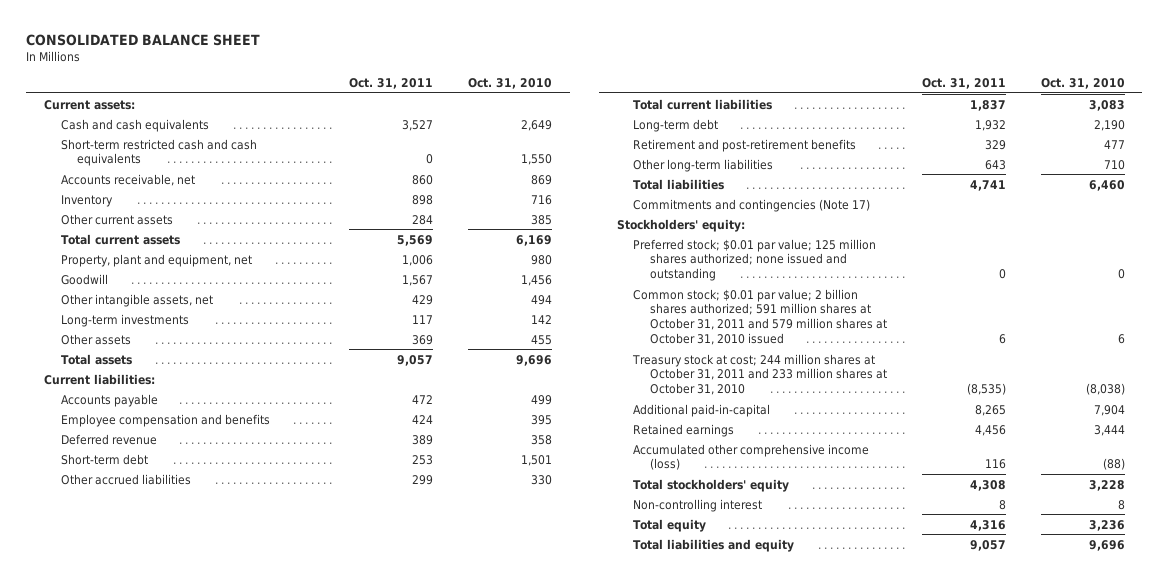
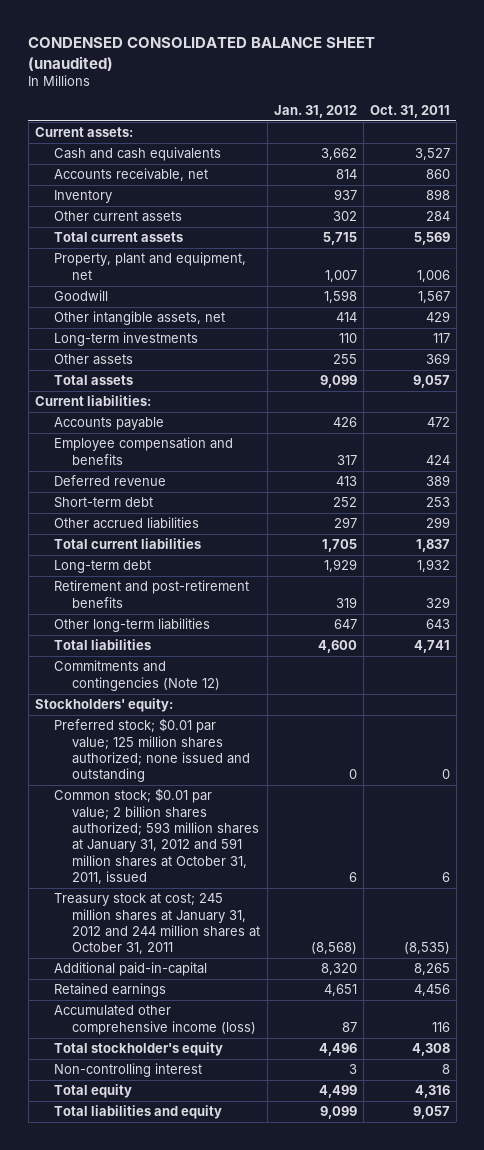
[26,33,261,46] CONSOLIDATED BALANCE SHEET -> [28,37,376,71] CONDENSED CONSOLIDATED BALANCE SHEET (unaudited)
[468,78,553,90] Oct. 31, 2010 -> none
none -> [273,104,357,118] Jan. 31, 2012
[60,138,257,167] Short-term restricted cash and cash equivalents -> none
[633,198,871,212] Commitments and contingencies (Note 17) -> [53,660,221,691] Commitments and contingencies (Note 12)
[633,288,888,346] Common stock; $0.01 par value; 2 billion shares authorized; 591 million shares at October 31, 2011 and 579 million shares at October 31, 2010 issued -> [53,788,260,885] Common stock; $0.01 par value; 2 billion shares authorized; 593 million shares at January 31, 2012 and 591 million shares at October 31, 2011, issued
[632,353,888,396] Treasury stock at cost; 244 million shares at October 31, 2011 and 233 million shares at October 31, 2010 -> [53,893,261,955] Treasury stock at cost; 245 million shares at January 31, 2012 and 244 million shares at October 31, 2011
[633,478,790,492] Total stockholders' equity -> [53,1042,223,1057] Total stockholder's equity

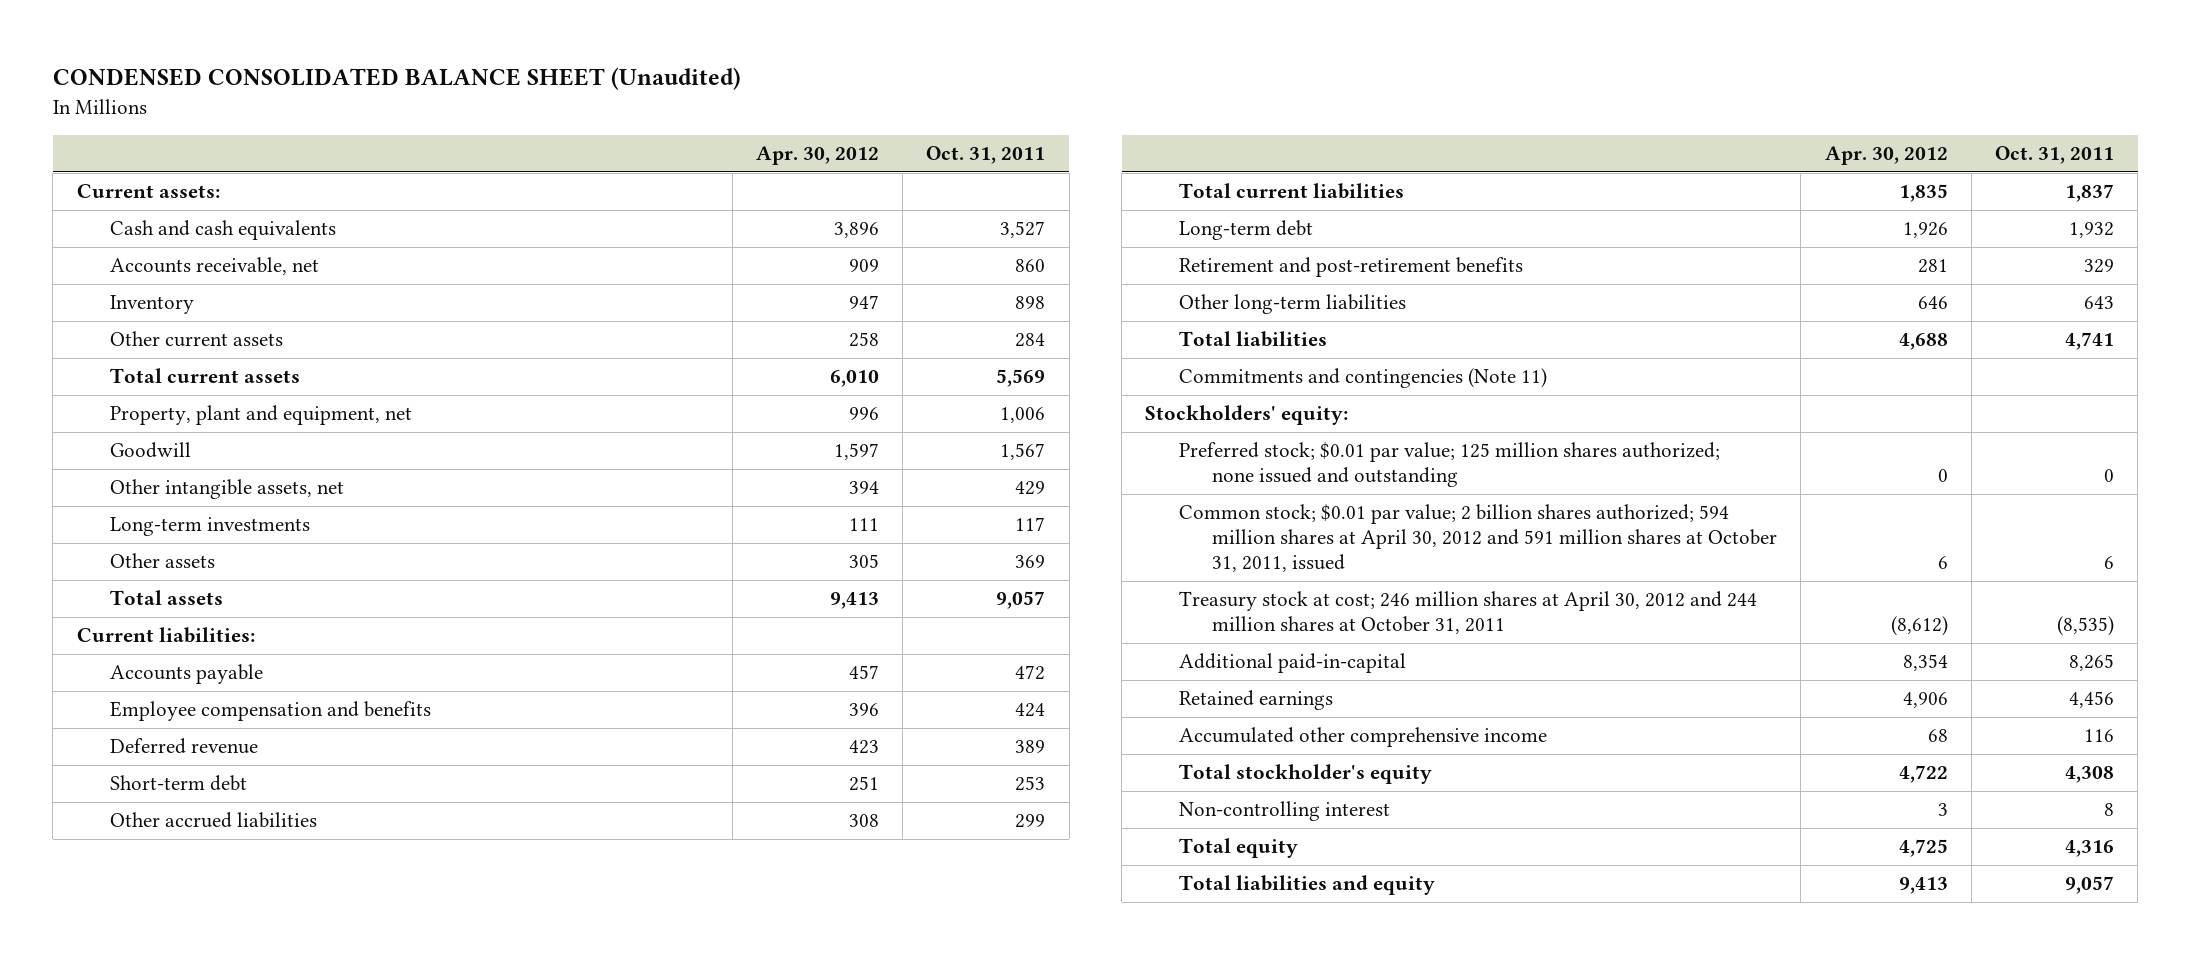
[28,37,376,71] CONDENSED CONSOLIDATED BALANCE SHEET (unaudited) -> [52,67,741,91] CONDENSED CONSOLIDATED BALANCE SHEET (Unaudited)
[273,104,357,118] Jan. 31, 2012 -> none
none -> [755,146,879,166] Apr. 30, 2012
[53,660,221,691] Commitments and contingencies (Note 12) -> [1178,368,1547,389] Commitments and contingencies (Note 11)
[53,788,260,885] Common stock; $0.01 par value; 2 billion shares authorized; 593 million shares at January 31, 2012 and 591 million shares at October 31, 2011, issued -> [1178,504,1778,573] Common stock; $0.01 par value; 2 billion shares authorized; 594 million shares at April 30, 2012 and 591 million shares at October 31, 2011, issued
[53,893,261,955] Treasury stock at cost; 245 million shares at January 31, 2012 and 244 million shares at October 31, 2011 -> [1178,591,1757,635] Treasury stock at cost; 246 million shares at April 30, 2012 and 244 million shares at October 31, 2011
[53,1005,257,1035] Accumulated other comprehensive income (loss) -> [1178,727,1547,748] Accumulated other comprehensive income

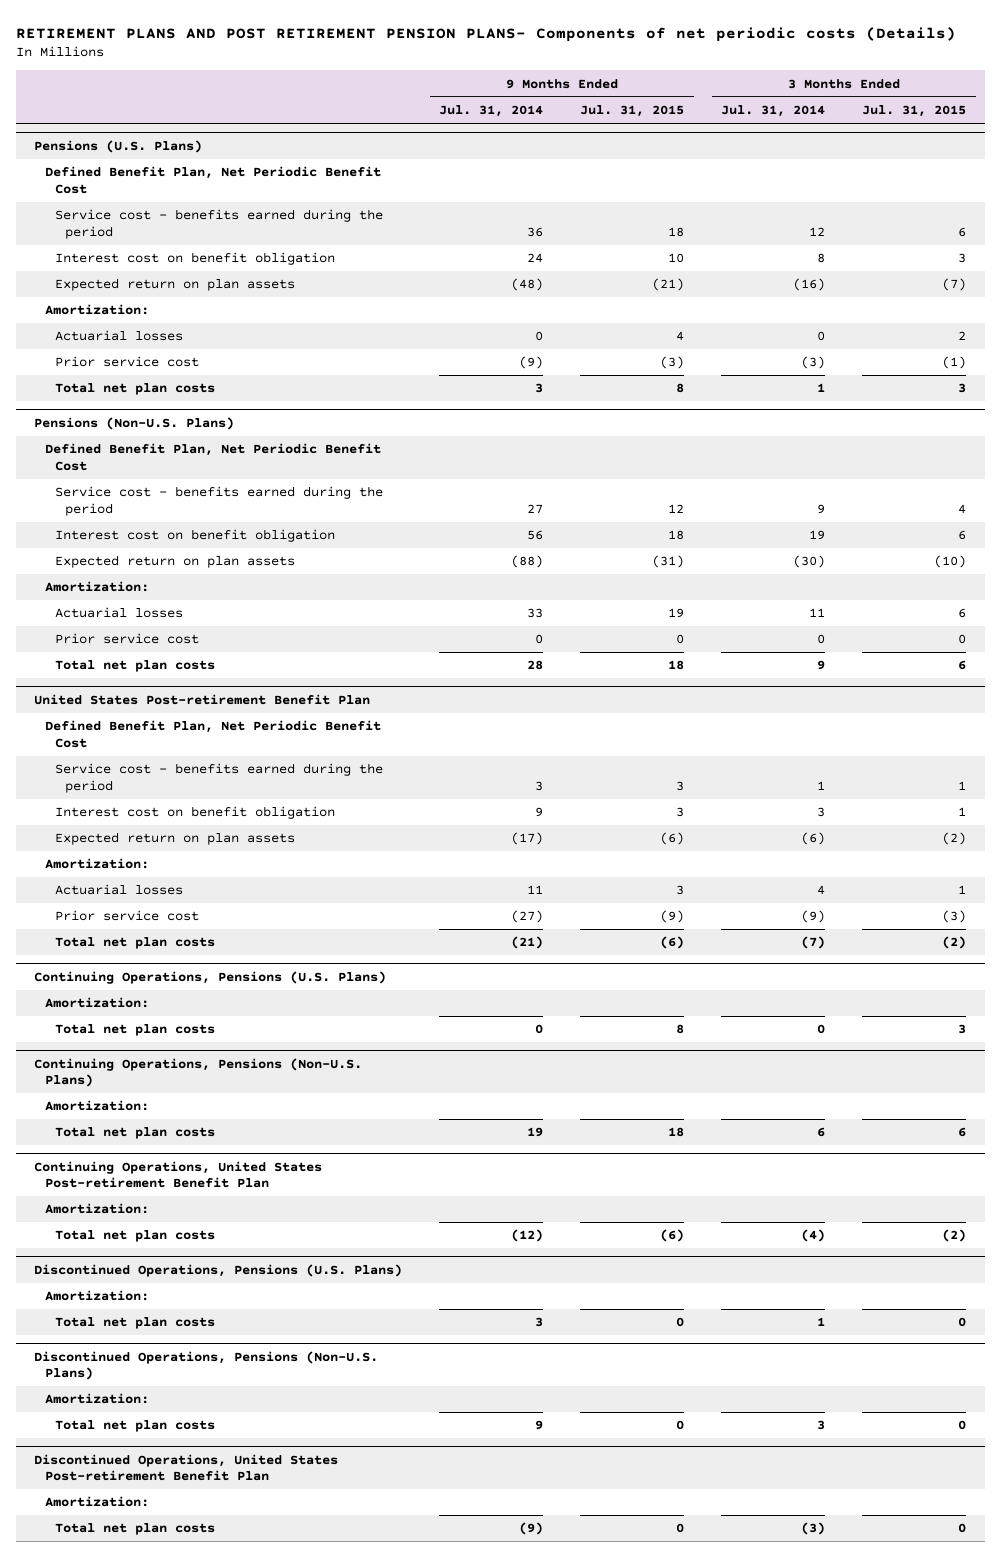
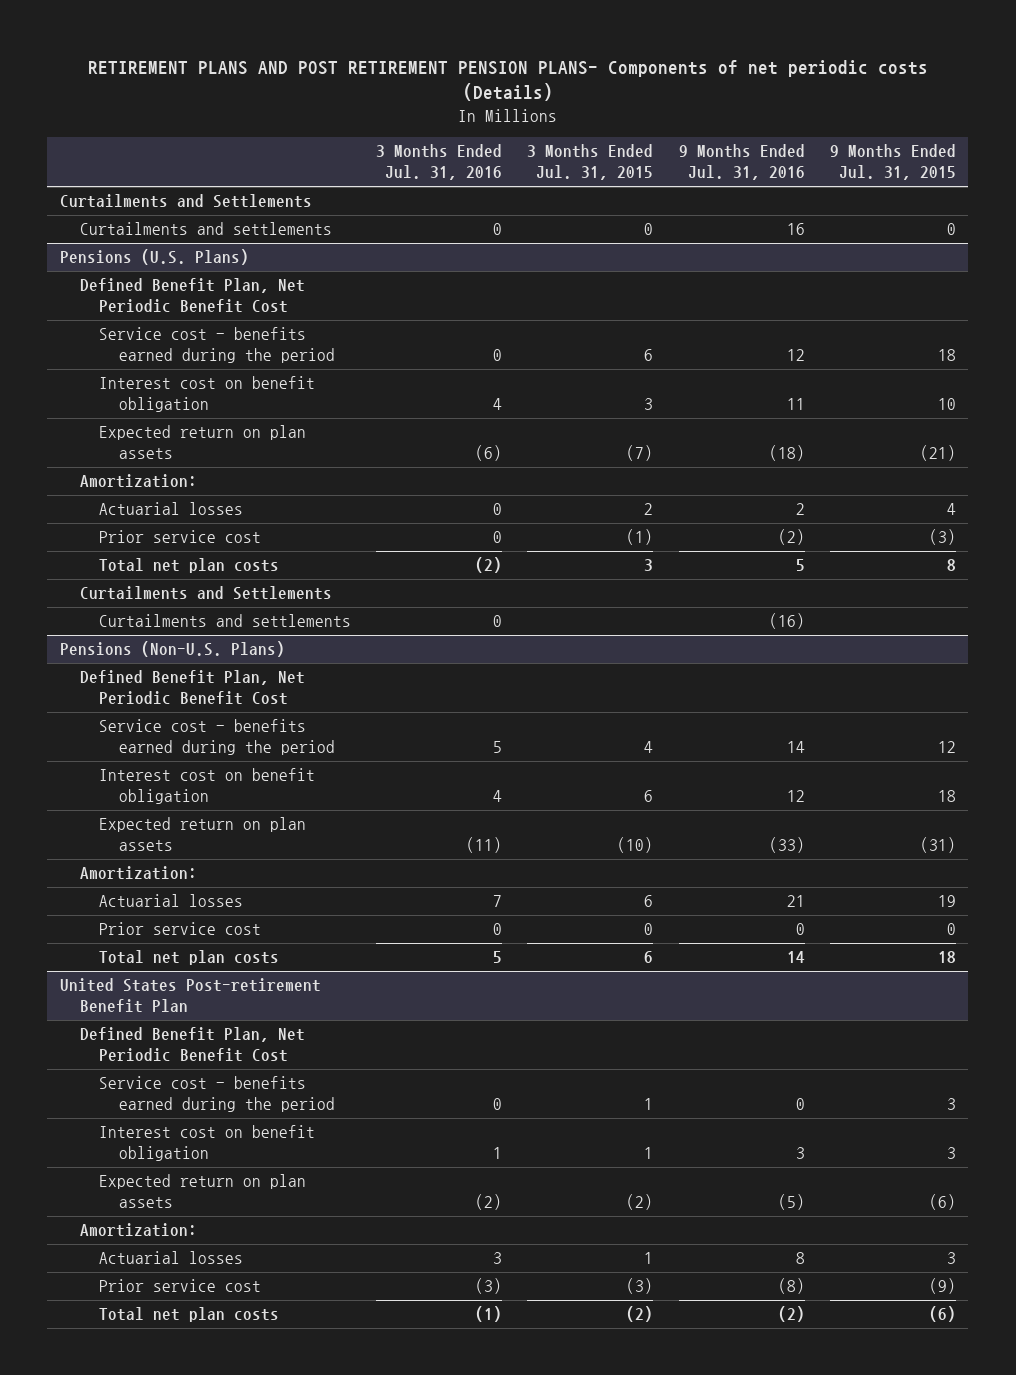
[439,105,544,118] Jul. 31, 2014 -> none
[721,105,826,118] Jul. 31, 2014 -> none
none -> [376,144,503,181] 3 Months Ended Jul. 31, 2016
none -> [678,144,805,181] 9 Months Ended Jul. 31, 2016
none -> [60,194,313,209] Curtailments and Settlements
none -> [79,222,332,236] Curtailments and settlements
none -> [79,586,332,601] Curtailments and Settlements
none -> [99,614,352,628] Curtailments and settlements
[34,970,387,984] Continuing Operations, Pensions (U.S. Plans) -> none
[44,997,149,1009] Amortization: -> none
[54,1024,215,1037] Total net plan costs -> none
[34,1057,363,1088] Continuing Operations, Pensions (Non-U.S. Plans) -> none
[44,1100,149,1112] Amortization: -> none
[54,1127,215,1140] Total net plan costs -> none
[34,1160,323,1189] Continuing Operations, United States Post-retirement Benefit Plan -> none
[44,1203,149,1215] Amortization: -> none
[54,1230,215,1243] Total net plan costs -> none
[34,1263,403,1277] Discontinued Operations, Pensions (U.S. Plans) -> none
[44,1290,149,1302] Amortization: -> none
[54,1317,215,1330] Total net plan costs -> none
[34,1350,379,1381] Discontinued Operations, Pensions (Non-U.S. Plans) -> none
[44,1393,149,1405] Amortization: -> none
[54,1420,215,1433] Total net plan costs -> none
[34,1453,339,1482] Discontinued Operations, United States Post-retirement Benefit Plan -> none
[44,1496,149,1508] Amortization: -> none
[54,1523,215,1536] Total net plan costs -> none

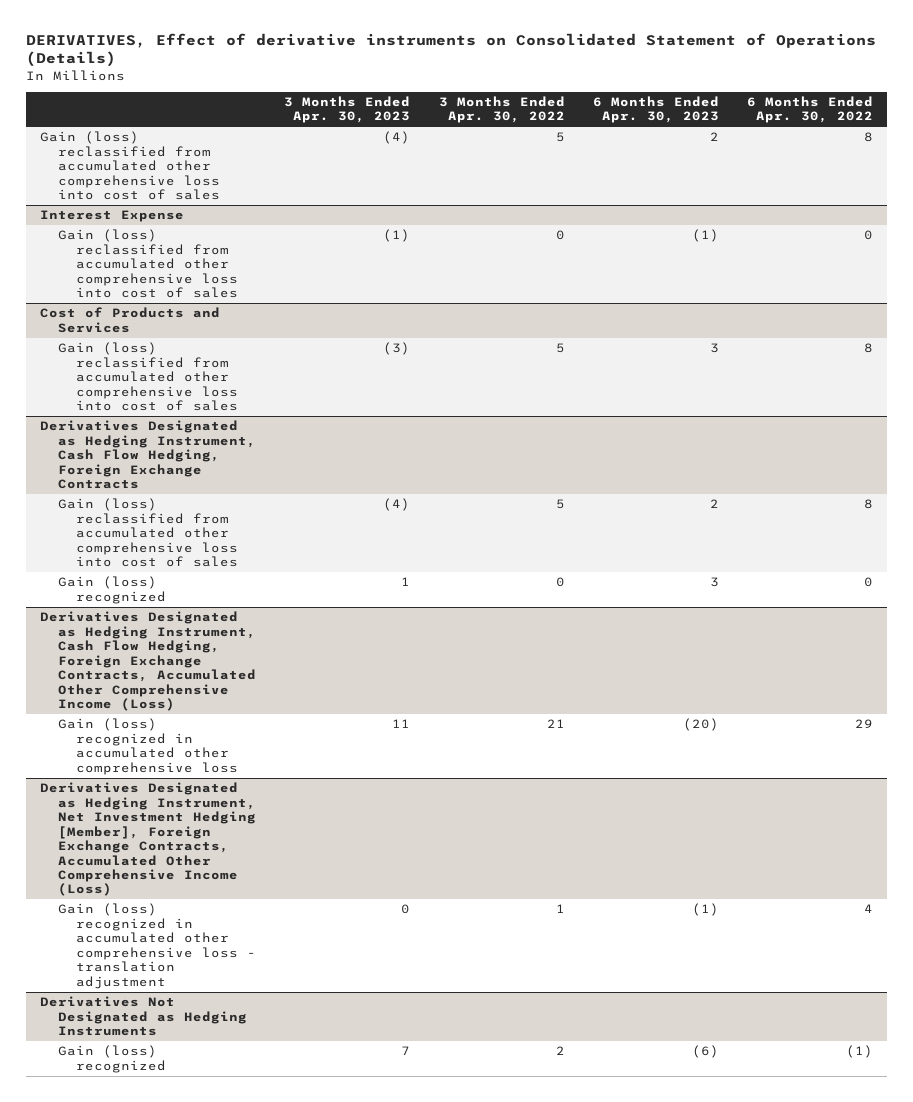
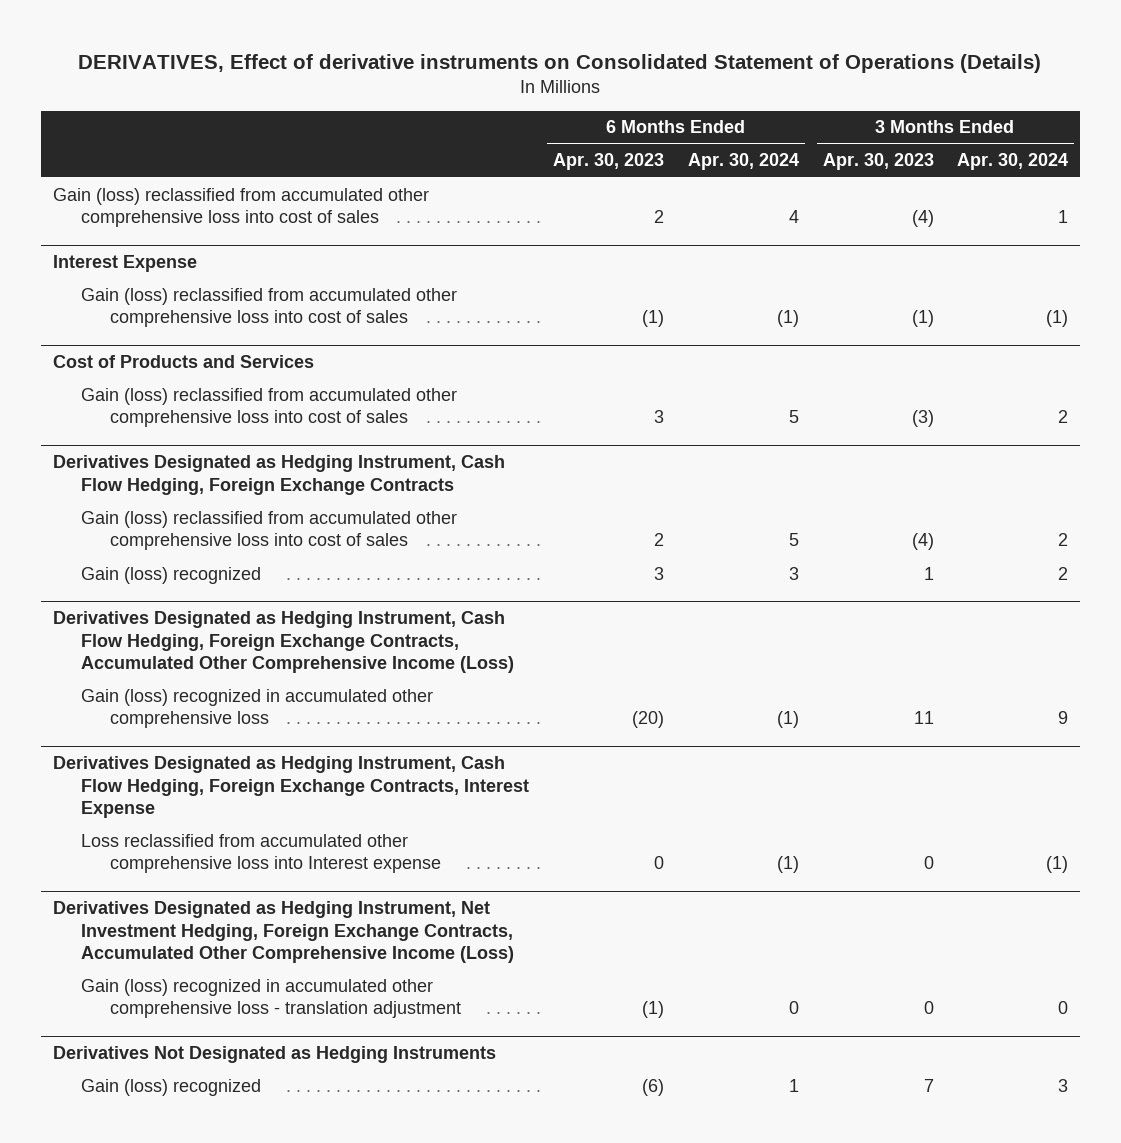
[438,95,565,124] 3 Months Ended Apr. 30, 2022 -> none
[746,95,873,124] 6 Months Ended Apr. 30, 2022 -> none
none -> [687,153,799,171] Apr. 30, 2024
none -> [957,153,1069,171] Apr. 30, 2024
none -> [52,755,530,819] Derivatives Designated as Hedging Instrument, Cash Flow Hedging, Foreign Exchange Contracts, Interest Expense
none -> [81,833,441,874] Loss reclassified from accumulated other comprehensive loss into Interest expense
[40,782,257,897] Derivatives Designated as Hedging Instrument, Net Investment Hedging [Member], Foreign Exchange Contracts, Accumulated Other Comprehensive Income (Loss) -> [52,900,515,964] Derivatives Designated as Hedging Instrument, Net Investment Hedging, Foreign Exchange Contracts, Accumulated Other Comprehensive Income (Loss)

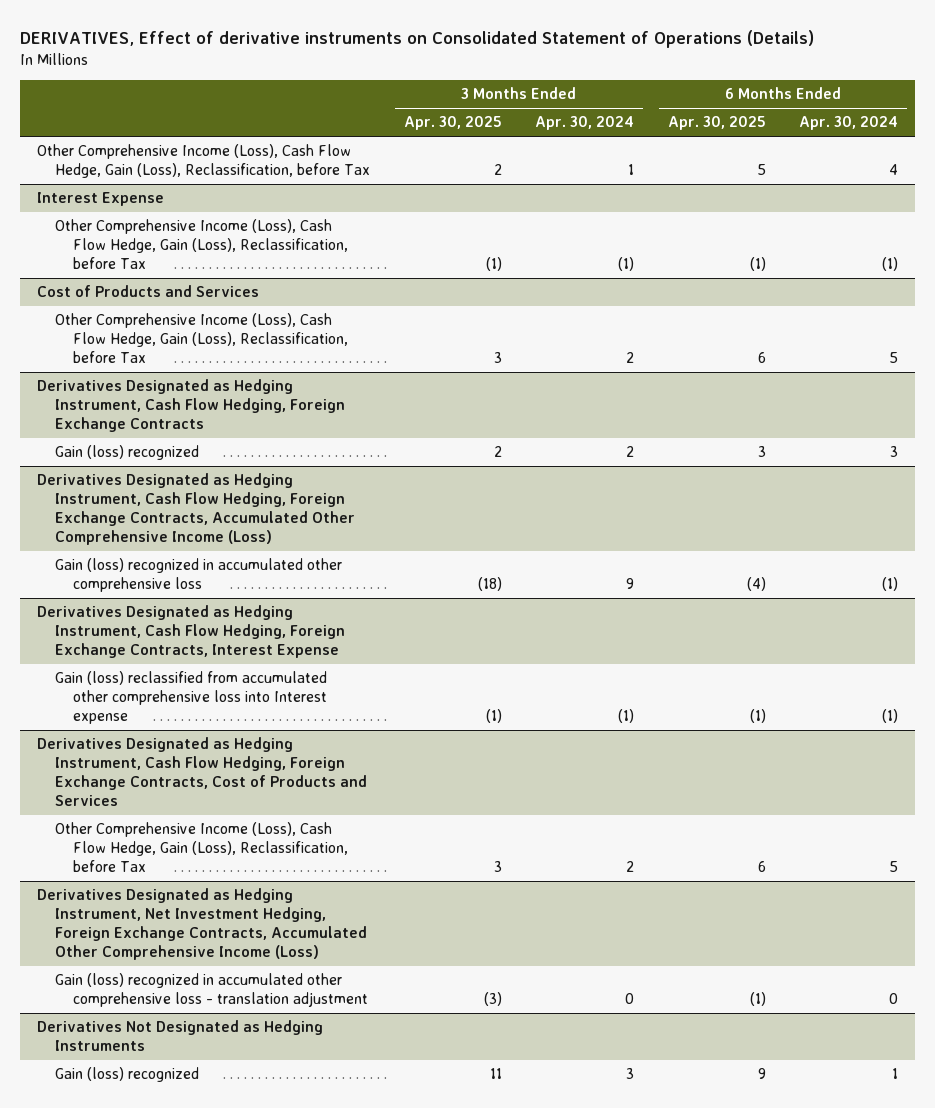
[552,153,664,171] Apr. 30, 2023 -> none
[822,153,934,171] Apr. 30, 2023 -> none
none -> [403,116,502,131] Apr. 30, 2025
none -> [667,116,766,131] Apr. 30, 2025
[52,187,429,228] Gain (loss) reclassified from accumulated other comprehensive loss into cost of sales -> none
none -> [37,144,371,179] Other Comprehensive Income (Loss), Cash Flow Hedge, Gain (Loss), Reclassification, before Tax
[81,287,458,328] Gain (loss) reclassified from accumulated other comprehensive loss into cost of sales -> none
none -> [55,219,349,270] Other Comprehensive Income (Loss), Cash Flow Hedge, Gain (Loss), Reclassification, before Tax
[81,387,458,428] Gain (loss) reclassified from accumulated other comprehensive loss into cost of sales -> none
none -> [55,313,349,364] Other Comprehensive Income (Loss), Cash Flow Hedge, Gain (Loss), Reclassification, before Tax
[81,510,458,551] Gain (loss) reclassified from accumulated other comprehensive loss into cost of sales -> none
[81,833,441,874] Loss reclassified from accumulated other comprehensive loss into Interest expense -> [55,671,328,725] Gain (loss) reclassified from accumulated other comprehensive loss into Interest expense
none -> [37,737,368,807] Derivatives Designated as Hedging Instrument, Cash Flow Hedging, Foreign Exchange Contracts, Cost of Products and Services
none -> [55,822,349,873] Other Comprehensive Income (Loss), Cash Flow Hedge, Gain (Loss), Reclassification, before Tax

